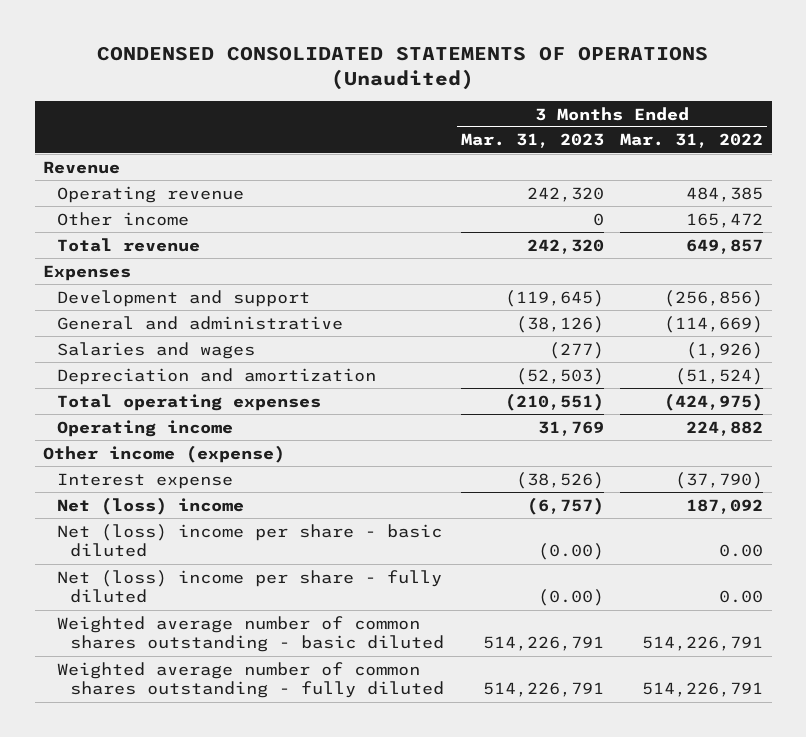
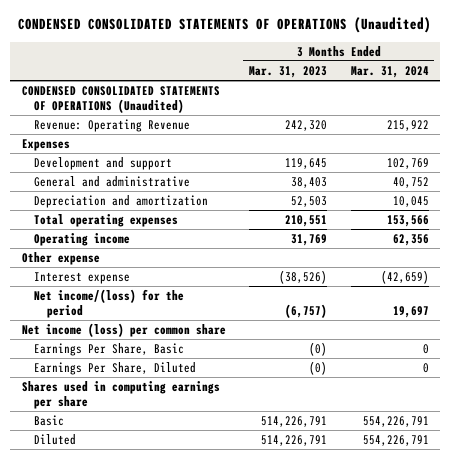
[620,133,764,149] Mar. 31, 2022 -> none
none -> [350,66,429,79] Mar. 31, 2024
[42,160,120,174] Revenue -> none
[56,185,244,203] Operating revenue -> none
[56,211,189,226] Other income -> none
none -> [21,86,220,113] CONDENSED CONSOLIDATED STATEMENTS OF OPERATIONS (Unaudited)
[56,237,200,252] Total revenue -> [34,119,191,133] Revenue: Operating Revenue
[56,341,255,359] Salaries and wages -> none
[504,289,604,307] (119,645) -> [285,158,328,170] 119,645
[515,315,604,333] (38,126) -> [291,177,328,189] 38,403
[515,367,604,385] (52,503) -> [291,196,328,208] 52,503
[504,392,604,411] (210,551) -> [285,215,328,228] 210,551
[42,444,285,463] Other income (expense) -> [21,252,100,266] Other expense
[56,496,244,515] Net (loss) income -> [34,289,185,318] Net income/(loss) for the period
none -> [21,323,226,338] Net income (loss) per common share
[56,523,442,558] Net (loss) income per share - basic diluted -> [34,343,185,357] Earnings Per Share, Basic
[537,543,604,561] (0.00) -> [309,342,328,357] (0)
[56,569,442,604] Net (loss) income per share - fully diluted -> [34,362,197,376] Earnings Per Share, Diluted
[537,589,604,607] (0.00) -> [309,361,328,376] (0)
none -> [21,381,220,409] Shares used in computing earnings per share
[56,615,445,653] Weighted average number of common shares outstanding - basic diluted -> [34,415,65,427] Basic
[56,661,445,699] Weighted average number of common shares outstanding - fully diluted -> [34,434,77,446] Diluted

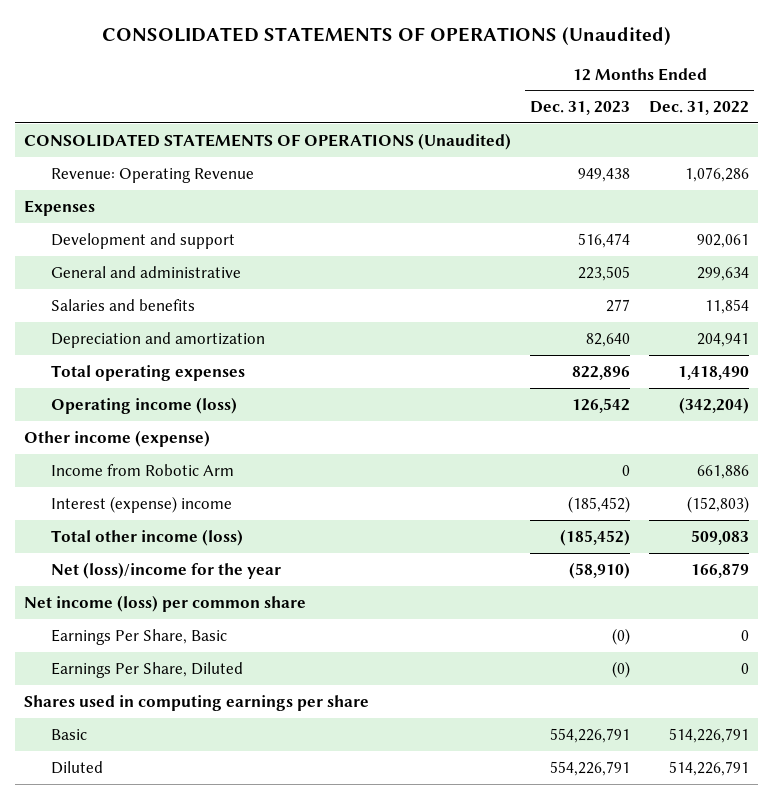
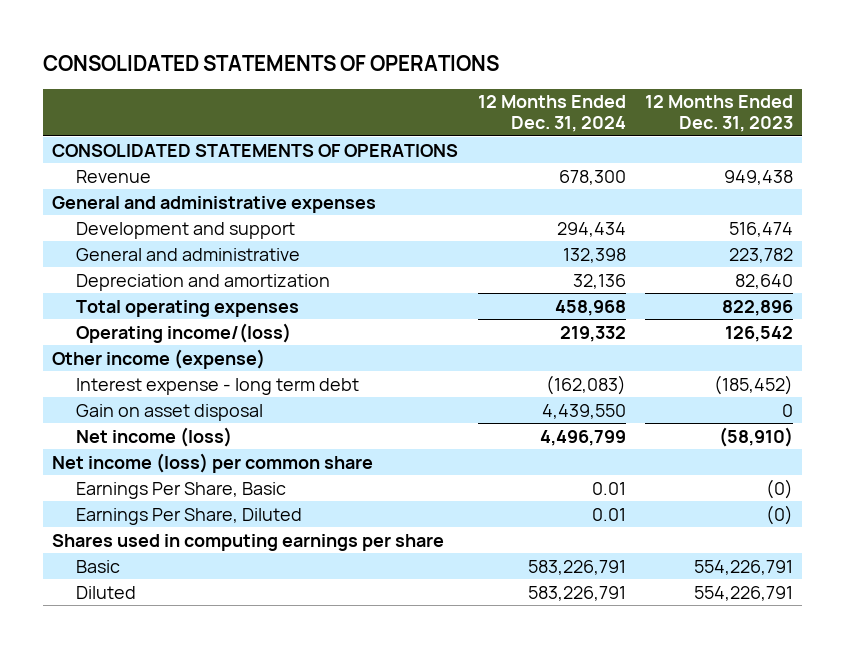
[101,26,671,45] CONSOLIDATED STATEMENTS OF OPERATIONS (Unaudited) -> [42,54,499,71] CONSOLIDATED STATEMENTS OF OPERATIONS
[649,101,750,116] Dec. 31, 2022 -> none
none -> [477,95,626,133] 12 Months Ended Dec. 31, 2024
[24,132,512,150] CONSOLIDATED STATEMENTS OF OPERATIONS (Unaudited) -> [52,143,459,157] CONSOLIDATED STATEMENTS OF OPERATIONS
[50,167,254,183] Revenue: Operating Revenue -> [76,169,152,183] Revenue
[24,199,96,216] Expenses -> [52,195,377,213] General and administrative expenses
[50,298,195,311] Salaries and benefits -> none
[578,265,631,281] 223,505 -> [728,247,793,263] 223,782
[50,396,237,414] Operating income (loss) -> [76,322,292,343] Operating income/(loss)
[50,463,234,476] Income from Robotic Arm -> none
[50,528,243,546] Total other income (loss) -> none
[50,495,232,513] Interest (expense) income -> [76,377,360,395] Interest expense - long term debt
none -> [76,403,264,421] Gain on asset disposal
[50,561,281,579] Net (loss)/income for the year -> [76,426,233,447] Net income (loss)

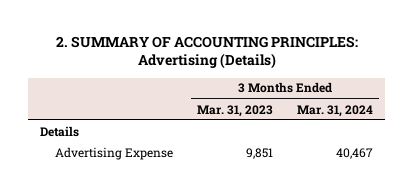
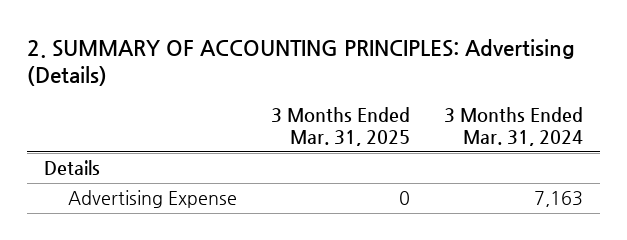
[197,104,274,117] Mar. 31, 2023 -> none
none -> [271,106,411,146] 3 Months Ended Mar. 31, 2025
[336,147,374,159] 40,467 -> [534,191,584,208] 7,163

